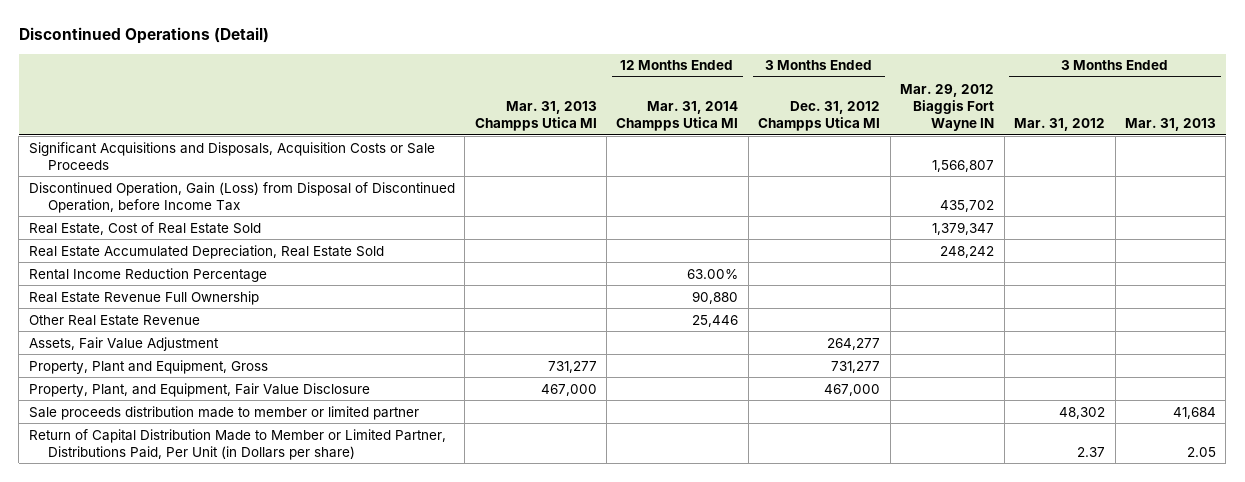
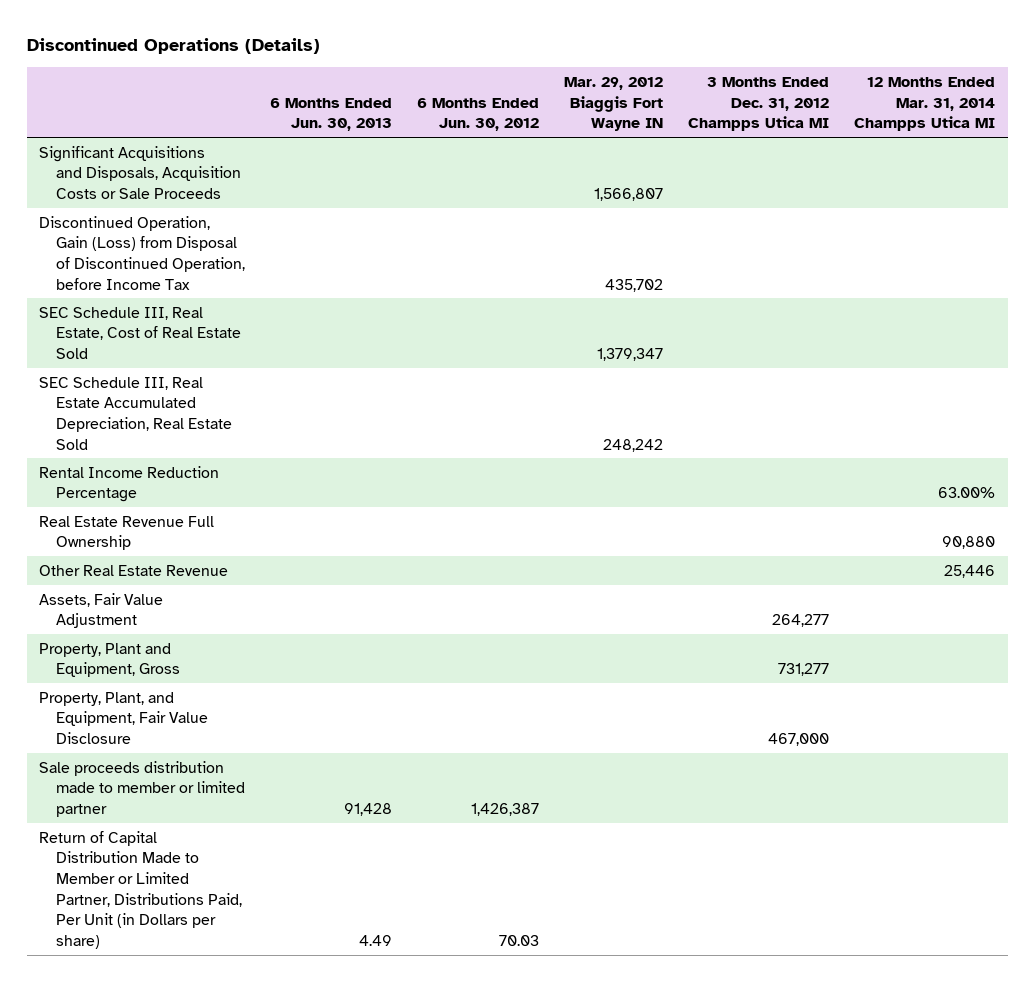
[18,27,269,45] Discontinued Operations (Detail) -> [26,38,320,55] Discontinued Operations (Details)
[474,100,597,131] Mar. 31, 2013 Champps Utica MI -> none
[1014,117,1106,131] Mar. 31, 2012 -> none
[1125,117,1217,131] Mar. 31, 2013 -> none
none -> [269,97,392,132] 6 Months Ended Jun. 30, 2013
none -> [416,97,539,132] 6 Months Ended Jun. 30, 2012
[28,221,261,235] Real Estate, Cost of Real Estate Sold -> [39,306,241,359] SEC Schedule III, Real Estate, Cost of Real Estate Sold
[28,244,384,259] Real Estate Accumulated Depreciation, Real Estate Sold -> [39,376,232,450] SEC Schedule III, Real Estate Accumulated Depreciation, Real Estate Sold

